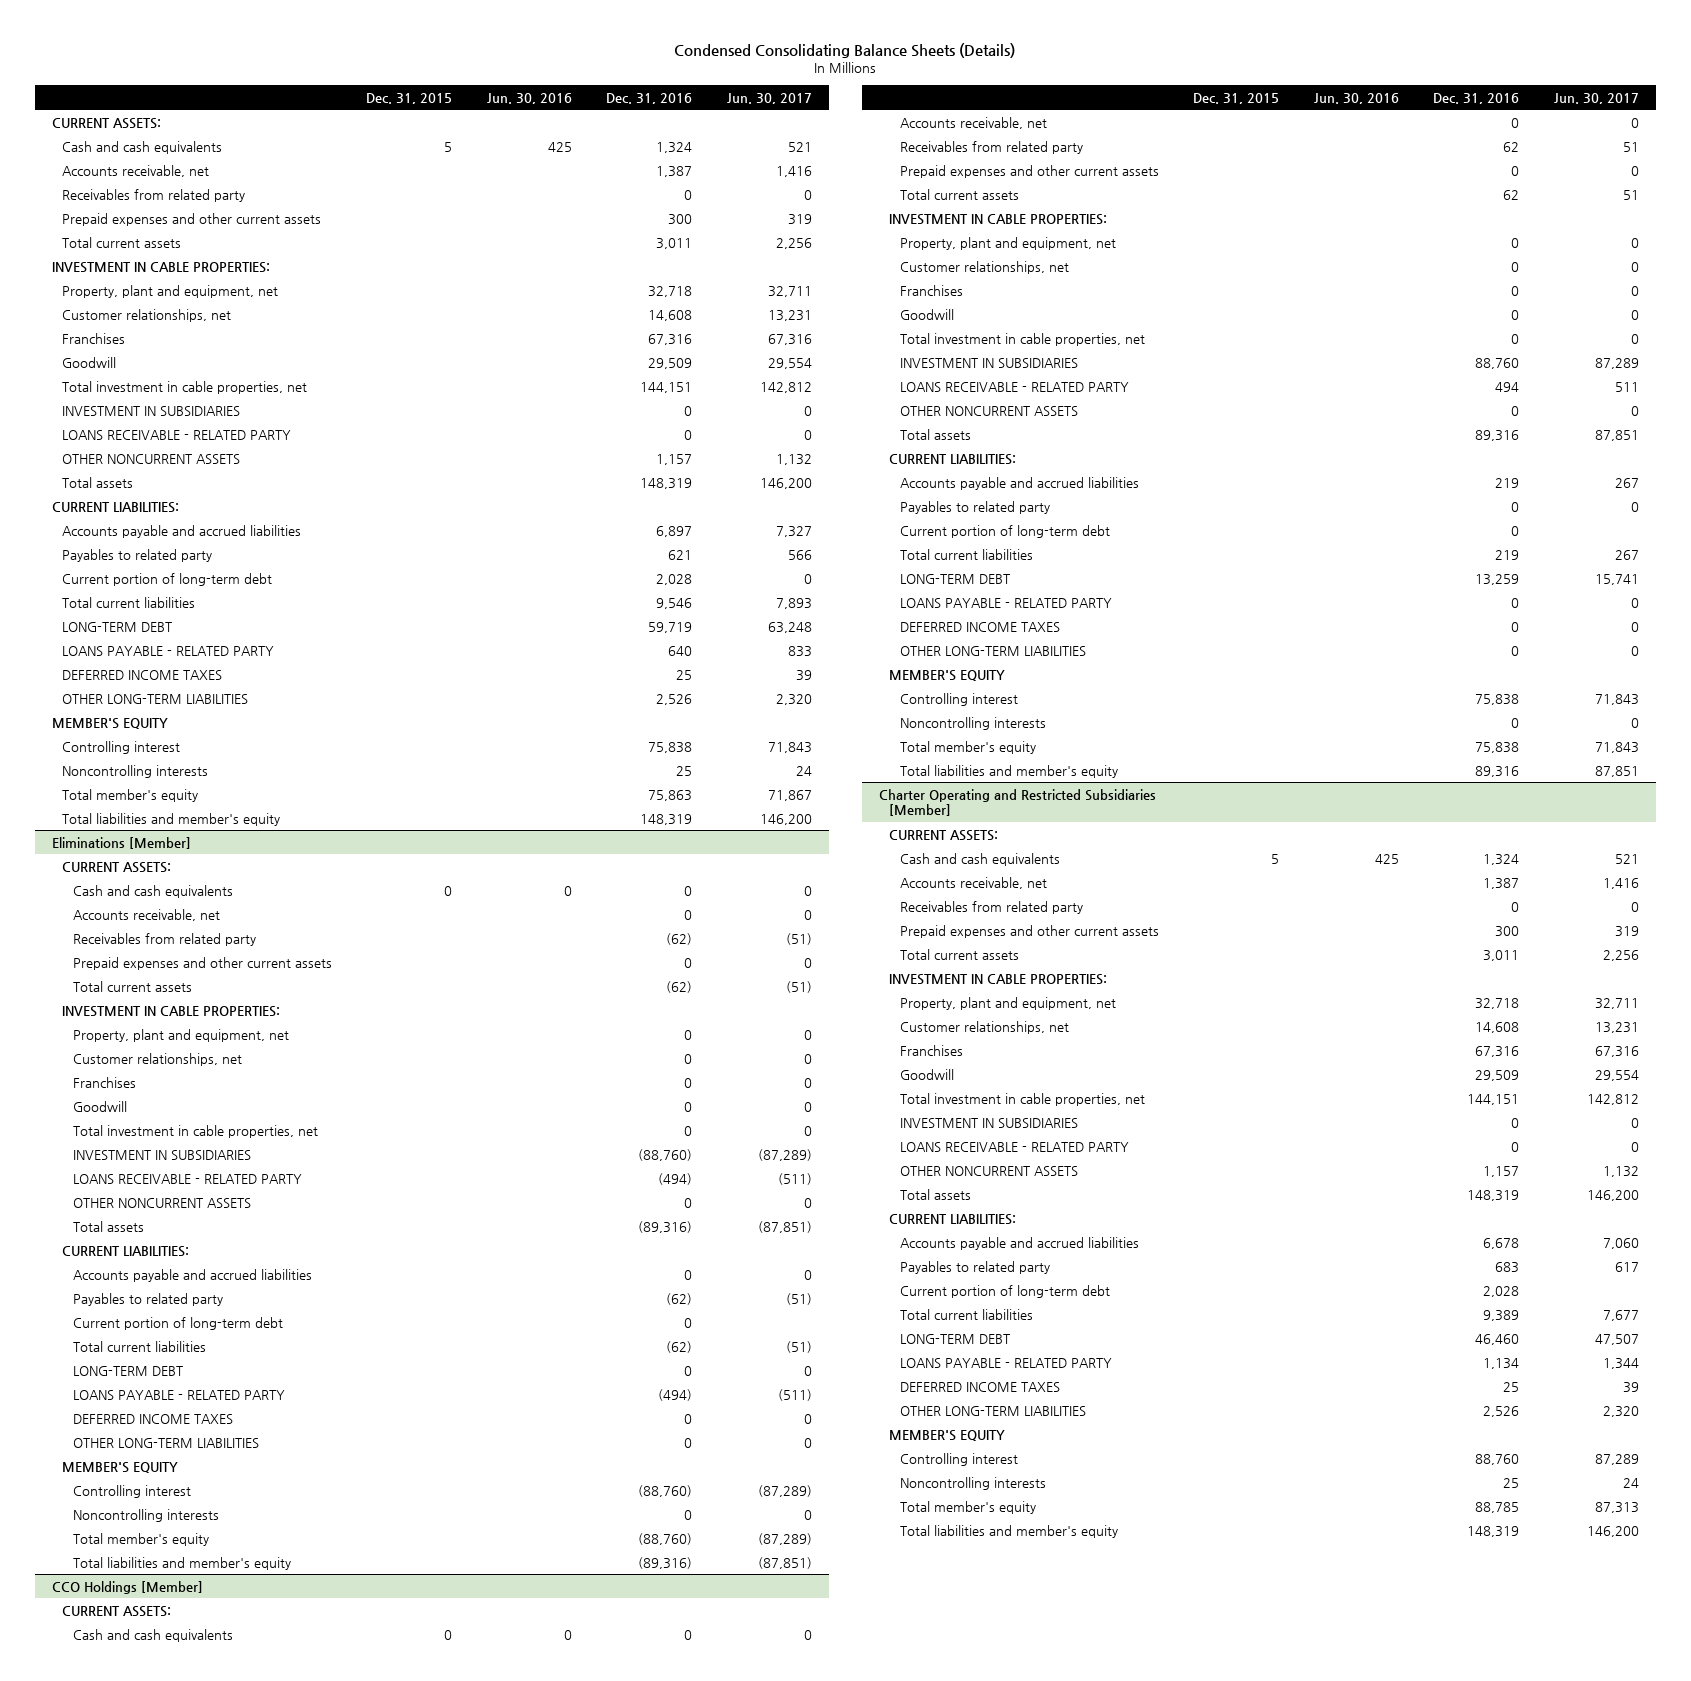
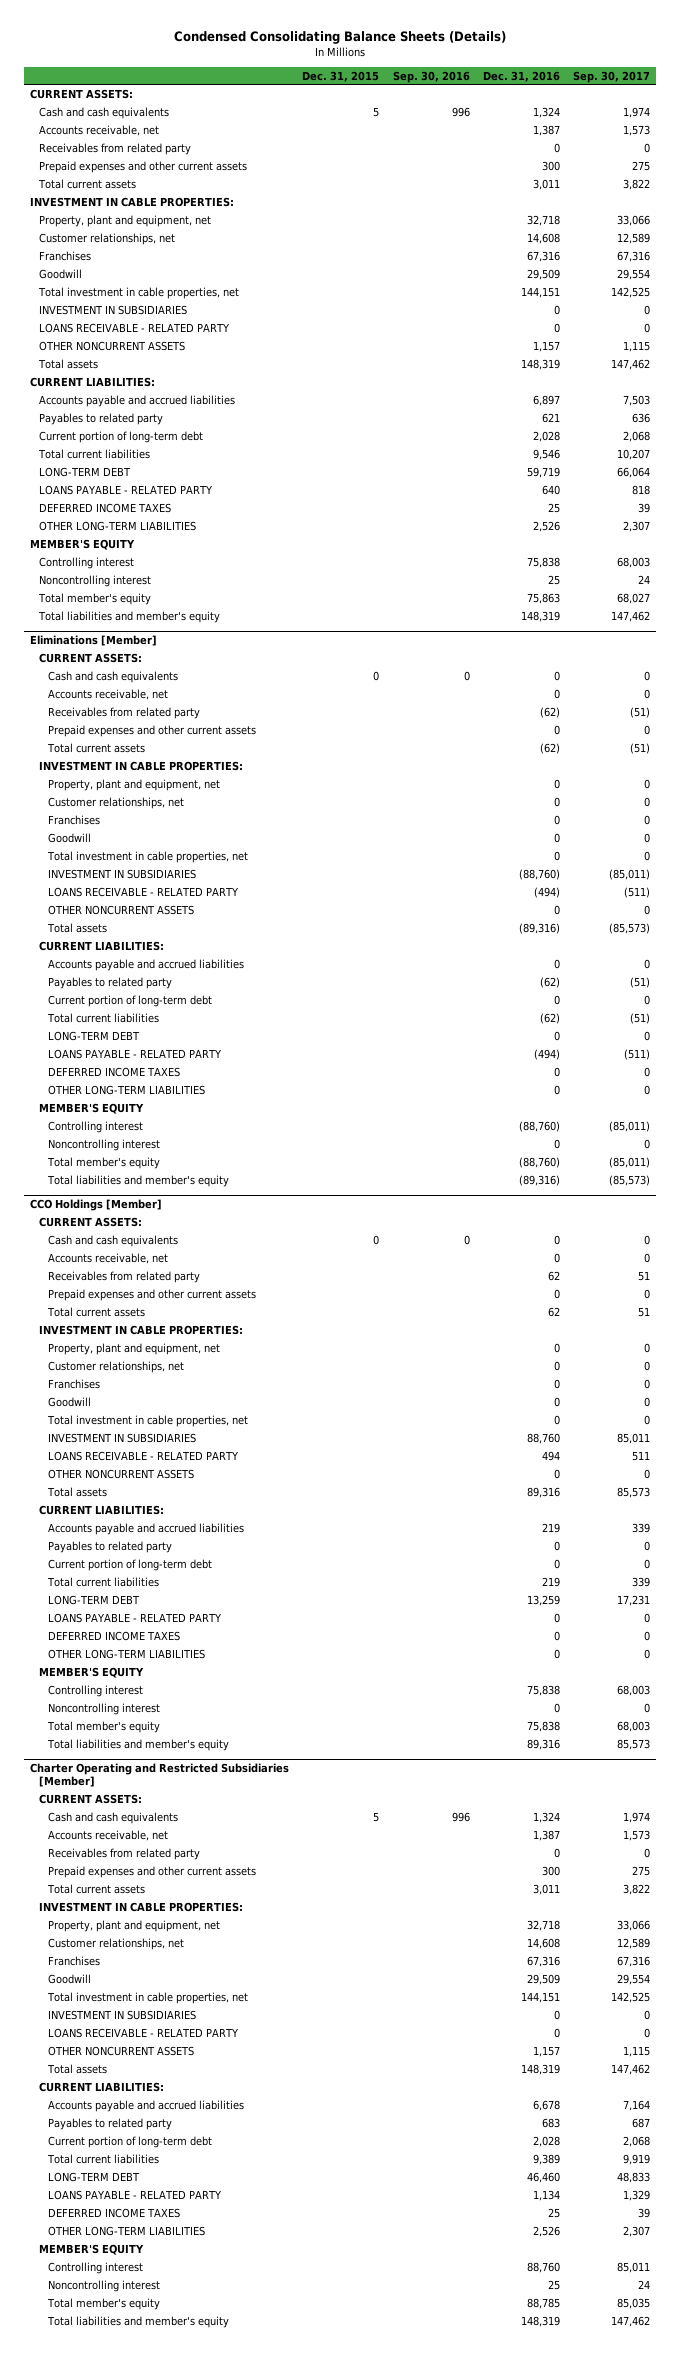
[486,92,572,104] Jun. 30, 2016 -> none
[726,92,812,104] Jun. 30, 2017 -> none
none -> [392,70,470,83] Sep. 30, 2016
none -> [572,70,650,83] Sep. 30, 2017
[62,764,209,778] Noncontrolling interests -> [39,574,152,587] Noncontrolling interest
[72,1508,219,1522] Noncontrolling interests -> [48,1138,161,1151] Noncontrolling interest
[899,716,1046,730] Noncontrolling interests -> [48,1702,161,1715] Noncontrolling interest
[899,1476,1046,1490] Noncontrolling interests -> [48,2279,161,2292] Noncontrolling interest

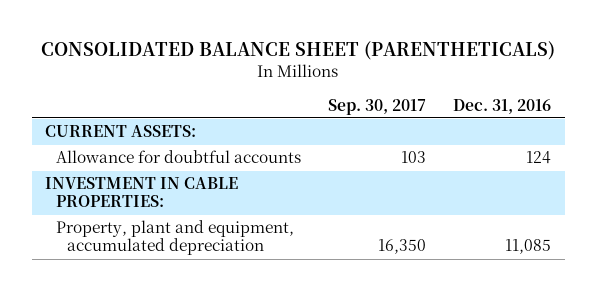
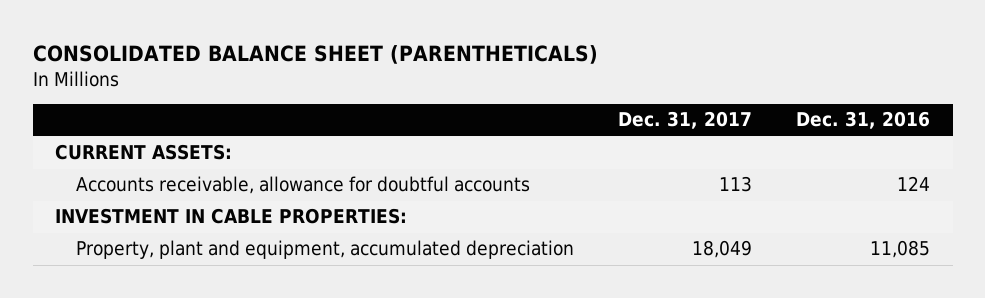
[328,98,427,115] Sep. 30, 2017 -> none
none -> [618,111,753,130] Dec. 31, 2017
[56,150,302,164] Allowance for doubtful accounts -> [76,176,531,195] Accounts receivable, allowance for doubtful accounts

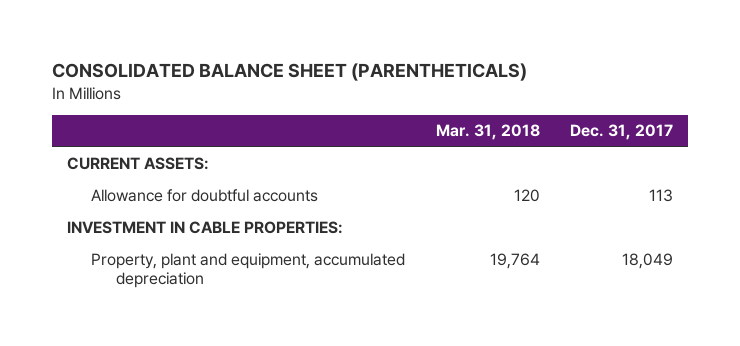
[796,111,931,130] Dec. 31, 2016 -> none
none -> [435,124,540,141] Mar. 31, 2018
[76,176,531,195] Accounts receivable, allowance for doubtful accounts -> [91,188,319,202] Allowance for doubtful accounts

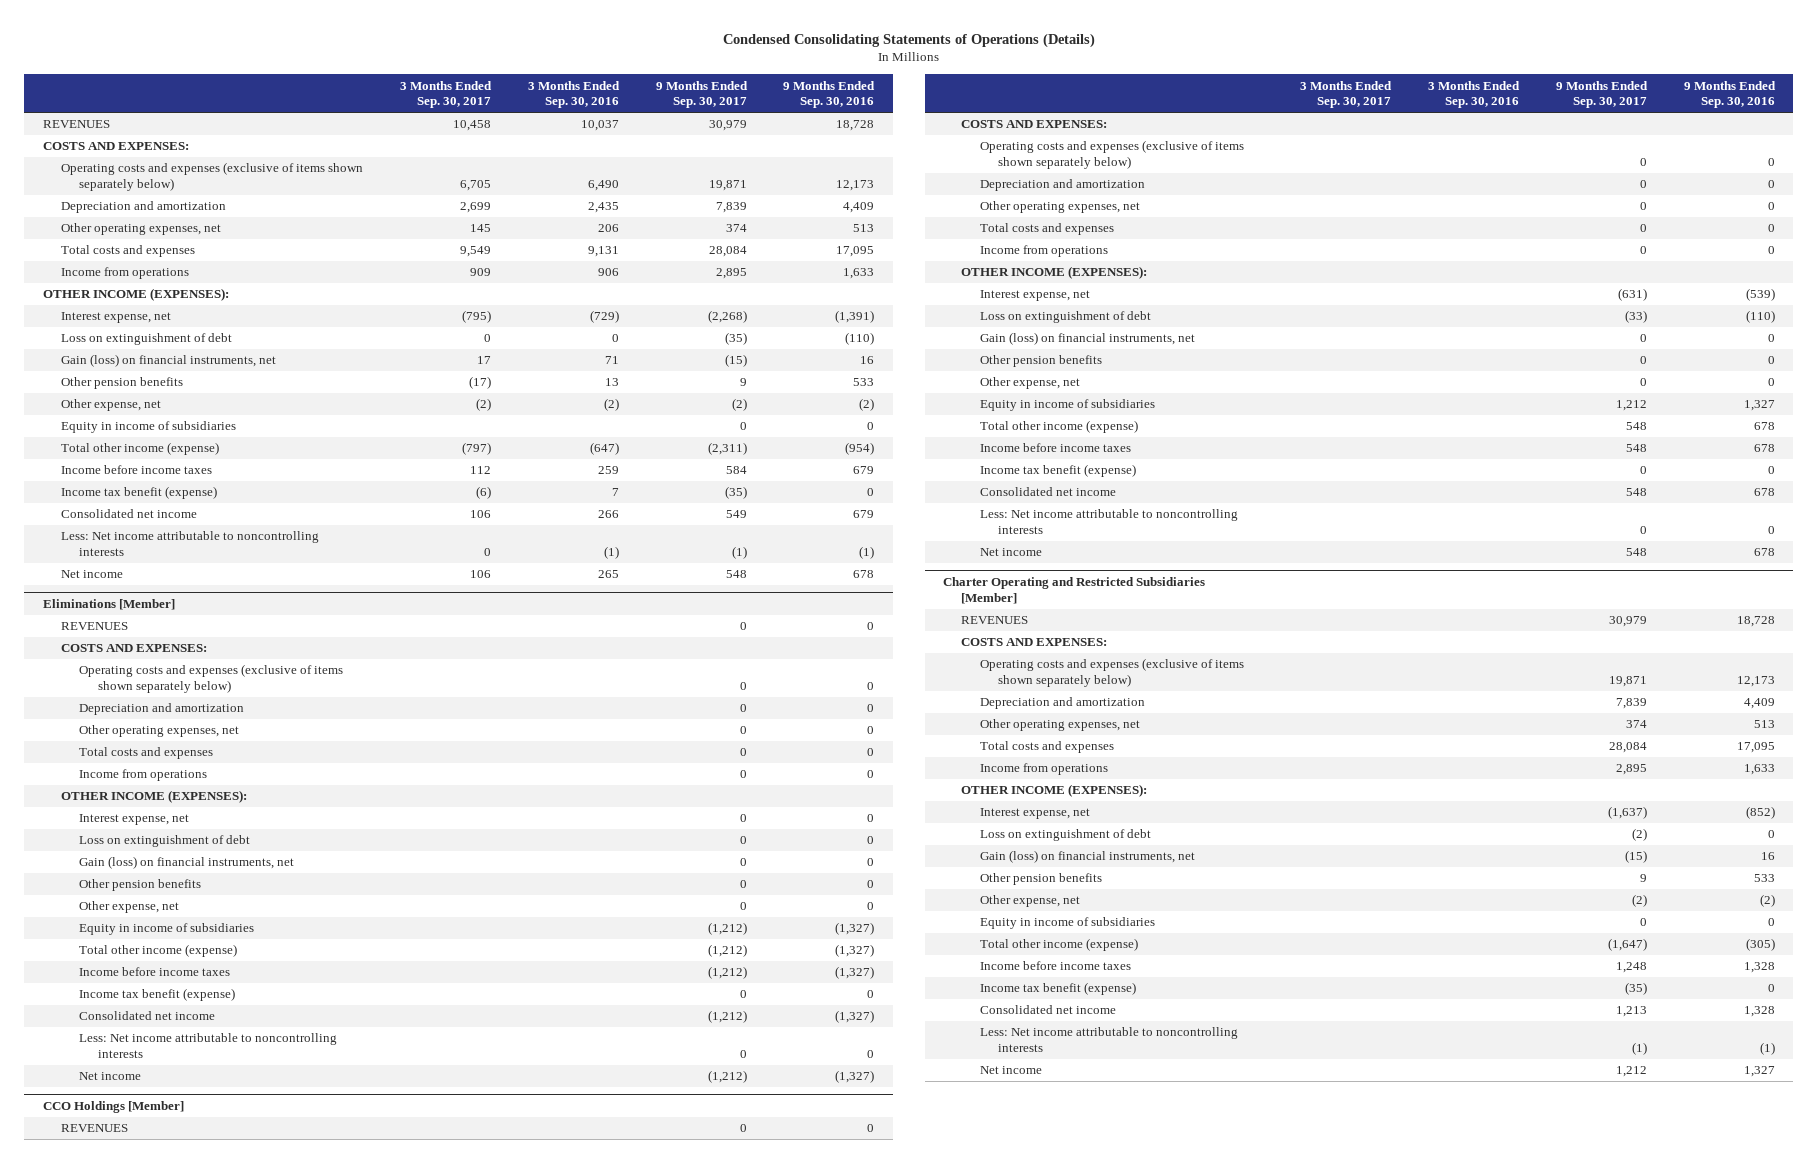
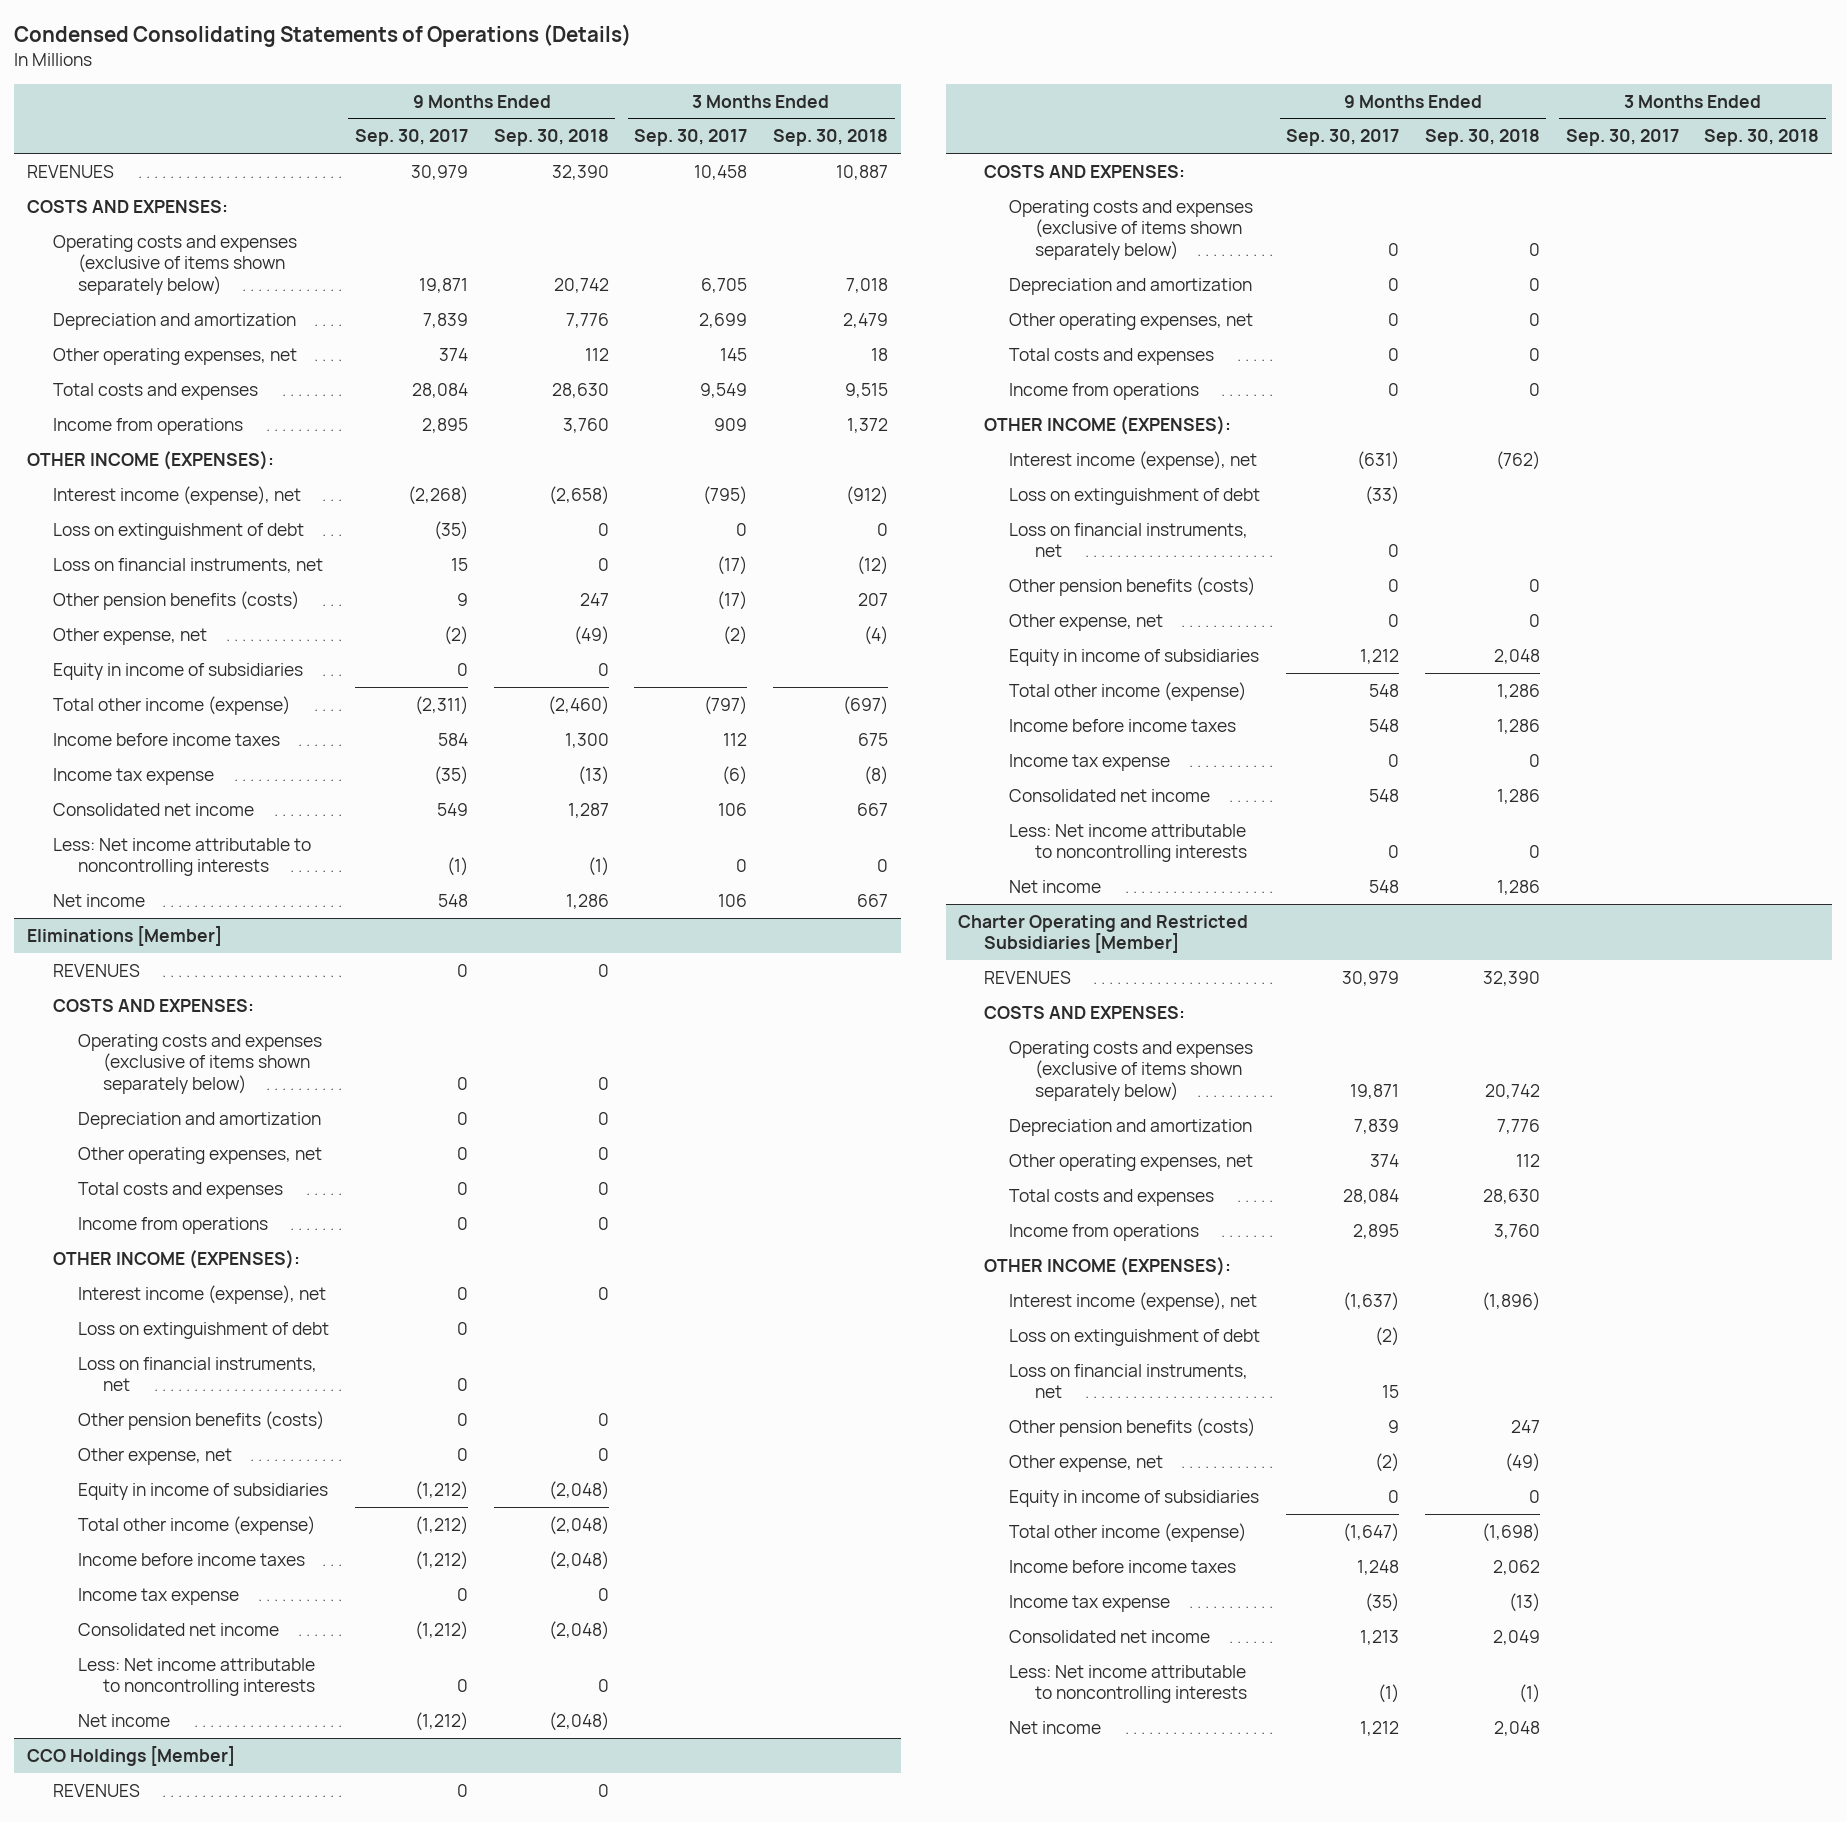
[527,80,620,109] 3 Months Ended Sep. 30, 2016 -> none
[783,80,876,109] 9 Months Ended Sep. 30, 2016 -> none
none -> [493,129,609,147] Sep. 30, 2018
none -> [773,129,889,147] Sep. 30, 2018
[61,312,172,324] Interest expense, net -> [52,485,301,505] Interest income (expense), net
[61,354,277,368] Gain (loss) on financial instruments, net -> [52,557,323,573] Loss on financial instruments, net
[476,356,491,365] 17 -> [717,555,748,575] (17)
[724,354,747,368] (15) -> [450,557,468,571] 15
[61,377,184,390] Other pension benefits -> [52,590,299,610] Other pension benefits (costs)
[61,486,218,500] Income tax benefit (expense) -> [52,767,214,785] Income tax expense
[79,814,190,826] Interest expense, net -> [77,1284,326,1304] Interest income (expense), net
[79,856,295,870] Gain (loss) on financial instruments, net -> [77,1356,317,1392] Loss on financial instruments, net
[79,879,202,892] Other pension benefits -> [77,1410,324,1430] Other pension benefits (costs)
[79,988,236,1002] Income tax benefit (expense) -> [77,1587,239,1605] Income tax expense
[979,290,1090,302] Interest expense, net -> [1009,450,1258,470] Interest income (expense), net
[979,332,1195,346] Gain (loss) on financial instruments, net -> [1009,522,1249,558] Loss on financial instruments, net
[979,355,1102,368] Other pension benefits -> [1009,576,1256,596] Other pension benefits (costs)
[979,464,1136,478] Income tax benefit (expense) -> [1009,753,1171,771] Income tax expense
[979,808,1090,820] Interest expense, net -> [1009,1291,1258,1311] Interest income (expense), net
[979,850,1195,864] Gain (loss) on financial instruments, net -> [1009,1363,1249,1399] Loss on financial instruments, net
[1624,850,1647,864] (15) -> [1381,1385,1399,1399] 15
[979,873,1102,886] Other pension benefits -> [1009,1417,1256,1437] Other pension benefits (costs)
[979,982,1136,996] Income tax benefit (expense) -> [1009,1594,1171,1612] Income tax expense

